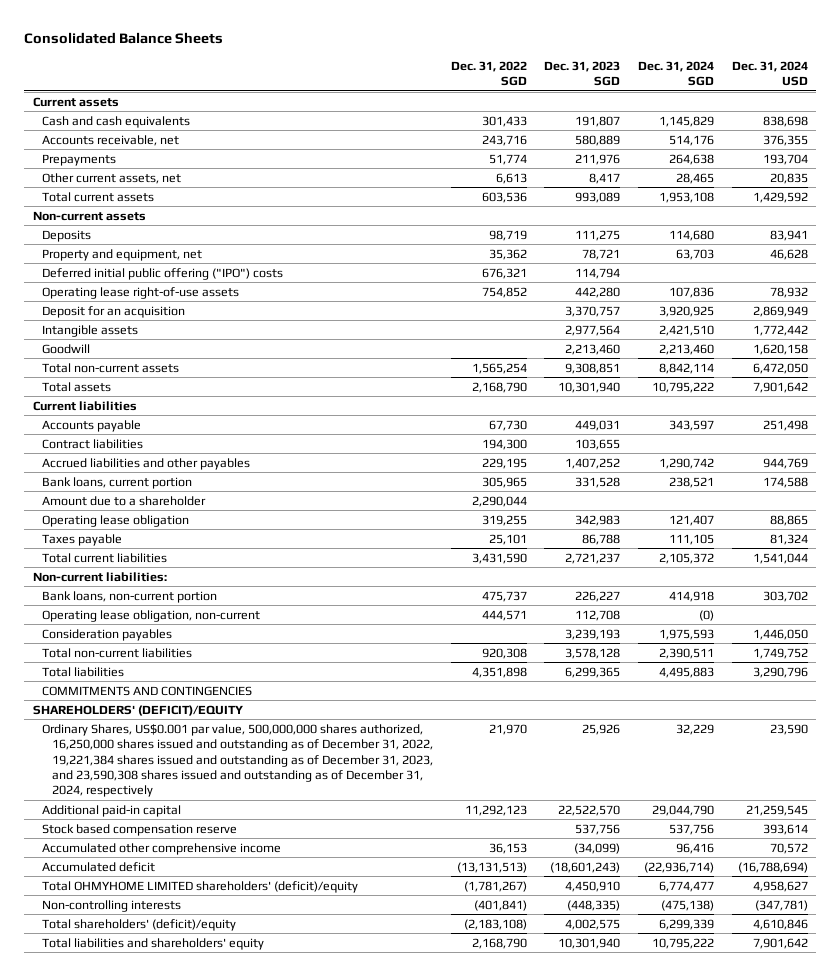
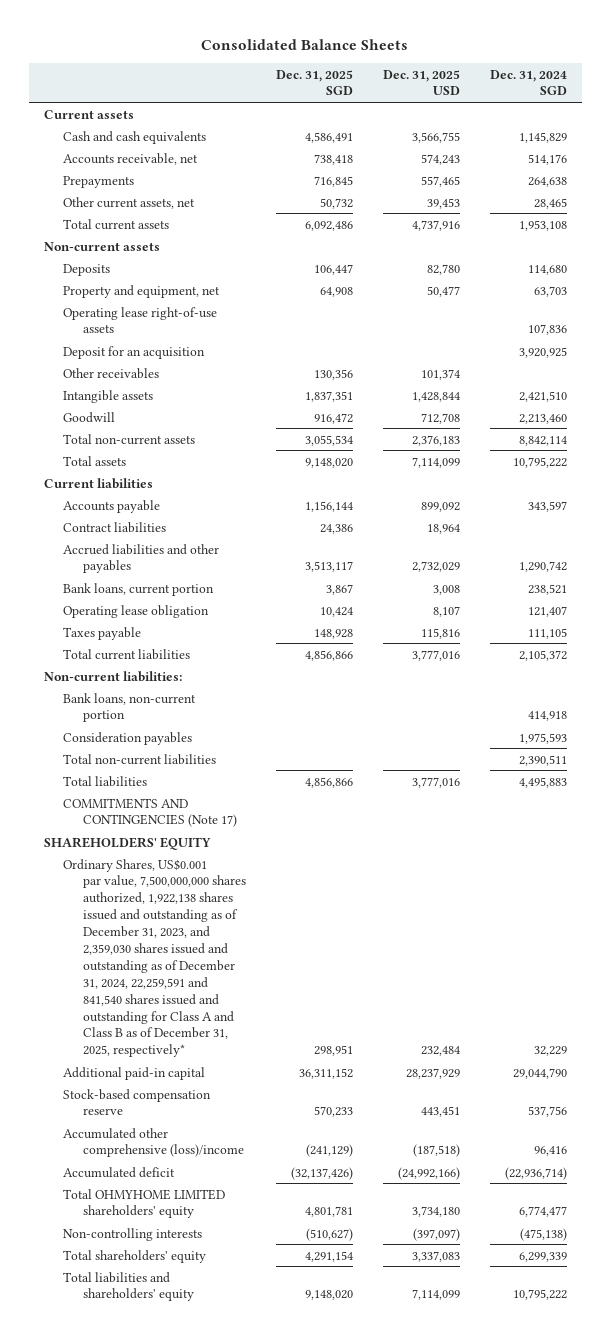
[450,60,527,86] Dec. 31, 2022 SGD -> none
[544,60,621,86] Dec. 31, 2023 SGD -> none
[731,60,808,86] Dec. 31, 2024 USD -> none
none -> [275,69,353,96] Dec. 31, 2025 SGD
none -> [382,69,460,96] Dec. 31, 2025 USD
[42,267,284,280] Deferred initial public offering ("IPO") costs -> none
none -> [63,367,160,379] Other receivables
[42,495,207,506] Amount due to a shareholder -> none
[42,609,261,622] Operating lease obligation, non-current -> none
[42,685,253,696] COMMITMENTS AND CONTINGENCIES -> [63,797,237,828] COMMITMENTS AND CONTINGENCIES (Note 17)
[32,704,243,716] SHAREHOLDERS' (DEFICIT)/EQUITY -> [43,836,211,850] SHAREHOLDERS' EQUITY
[42,723,433,798] Ordinary Shares, US$0.001 par value, 500,000,000 shares authorized, 16,250,000 shares issued and outstanding as of December 31, 2022, 19,221,384 shares issued and outstanding as of December 31, 2023, and 23,590,308 shares issued and outstanding as of December 31, 2024, respectively -> [63,858,246,1058] Ordinary Shares, US$0.001 par value, 7,500,000,000 shares authorized, 1,922,138 shares issued and outstanding as of December 31, 2023, and 2,359,030 shares issued and outstanding as of December 31, 2024, 22,259,591 and 841,540 shares issued and outstanding for Class A and Class B as of December 31, 2025, respectively*
[42,823,238,836] Stock based compensation reserve -> [63,1088,212,1116] Stock-based compensation reserve
[42,842,282,855] Accumulated other comprehensive income -> [63,1127,244,1158] Accumulated other comprehensive (loss)/income
[42,880,359,893] Total OHMYHOME LIMITED shareholders' (deficit)/equity -> [63,1188,226,1219] Total OHMYHOME LIMITED shareholders' equity
[42,918,237,931] Total shareholders' (deficit)/equity -> [63,1249,207,1263] Total shareholders' equity

